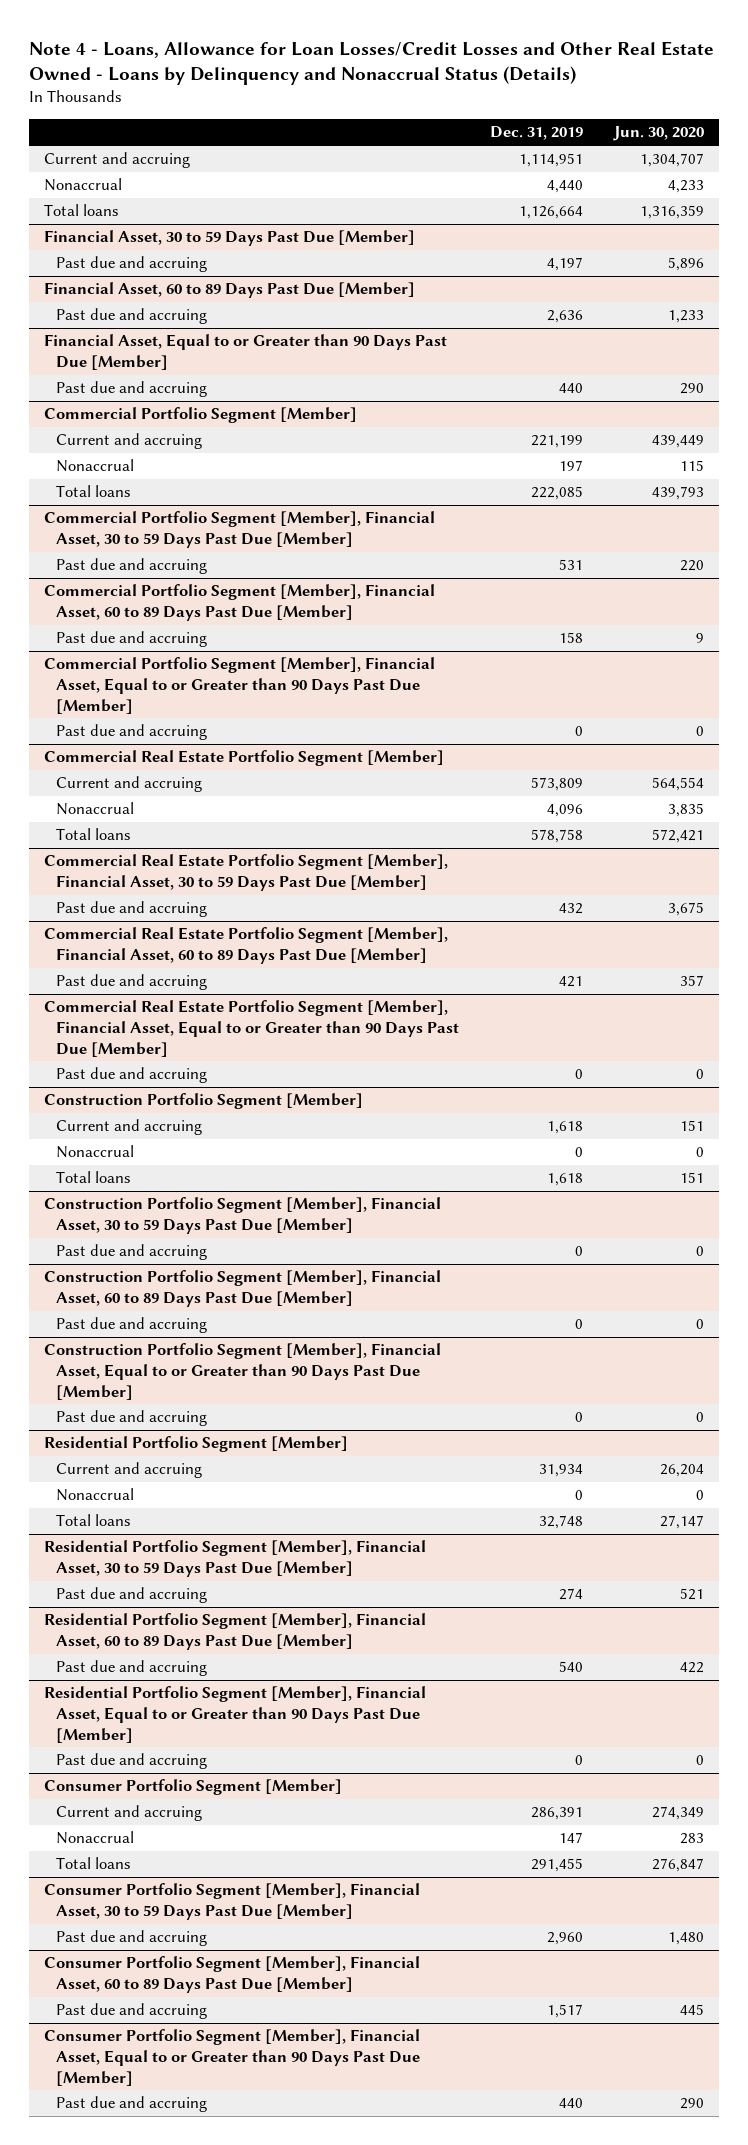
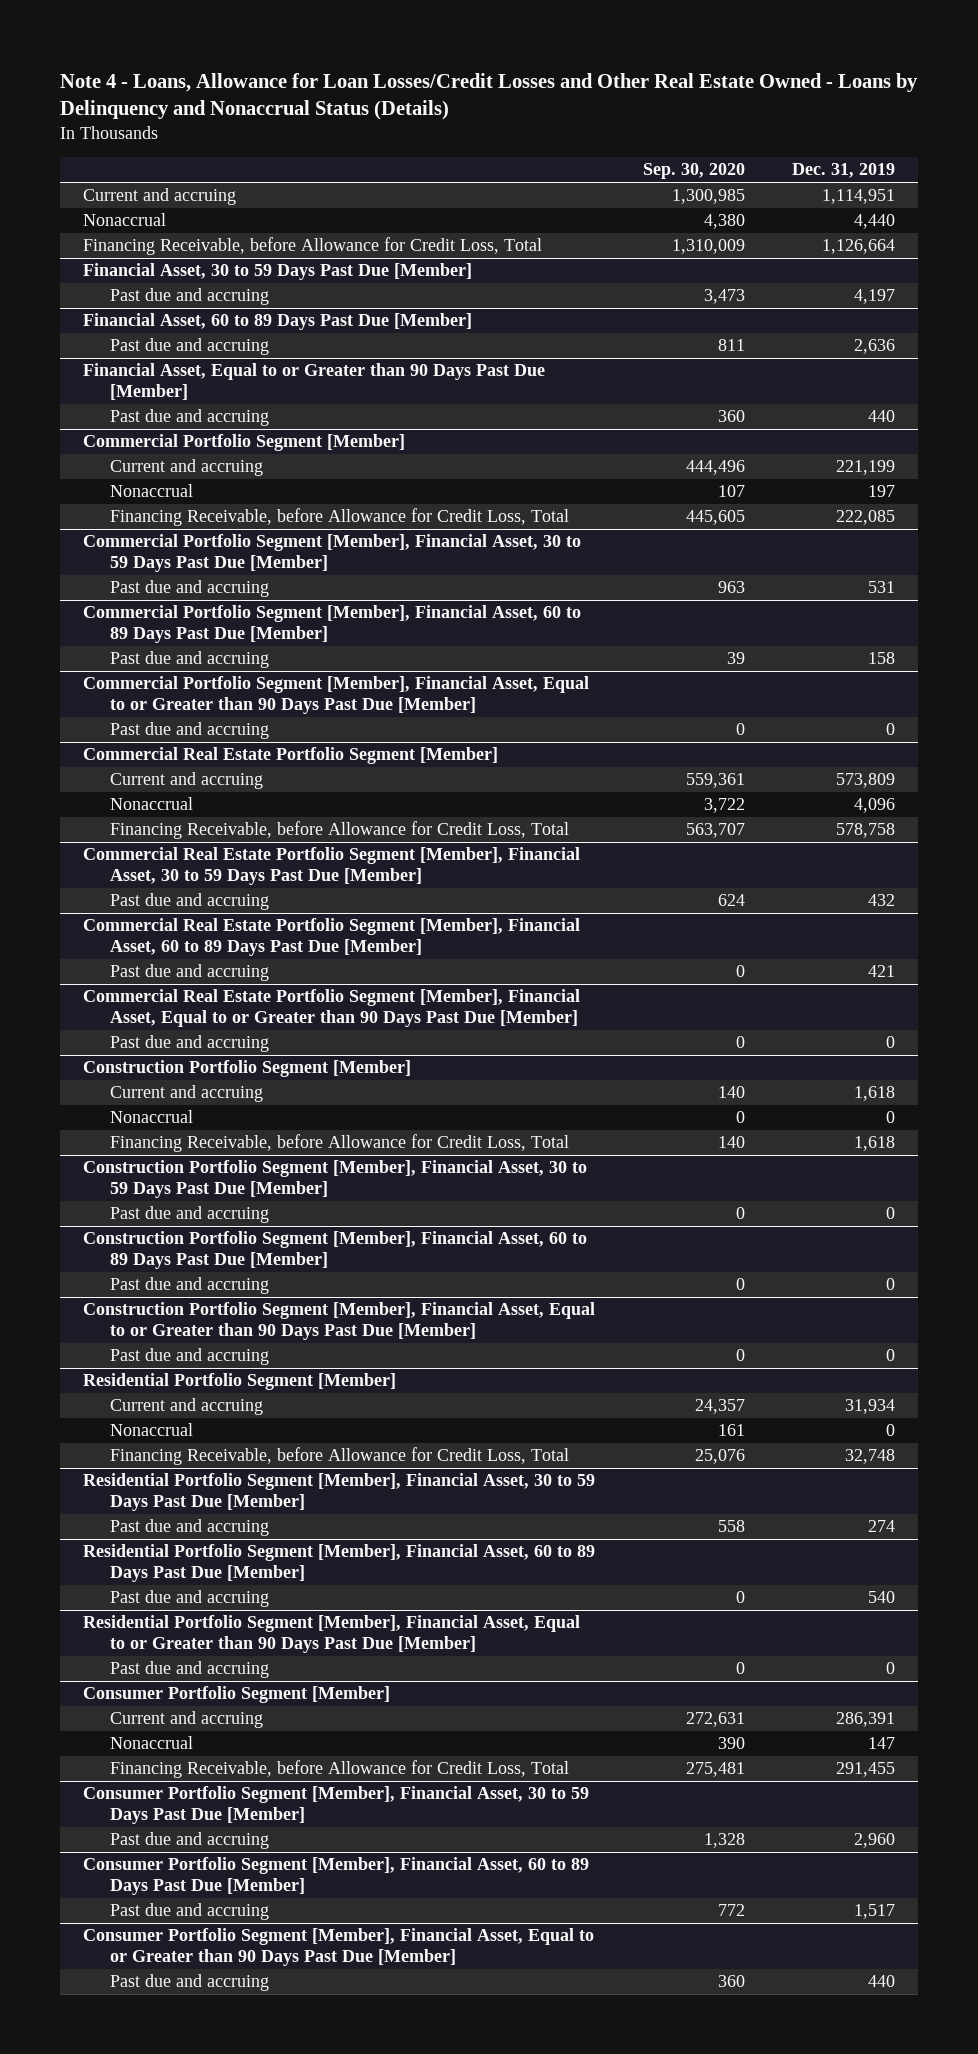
[612,126,704,142] Jun. 30, 2020 -> none
none -> [642,163,745,180] Sep. 30, 2020
[44,204,120,217] Total loans -> [83,237,543,256] Financing Receivable, before Allowance for Credit Loss, Total
[56,485,132,498] Total loans -> [109,508,569,527] Financing Receivable, before Allowance for Credit Loss, Total
[56,828,132,841] Total loans -> [109,821,569,840] Financing Receivable, before Allowance for Credit Loss, Total
[56,1171,132,1184] Total loans -> [109,1134,569,1153] Financing Receivable, before Allowance for Credit Loss, Total
[56,1514,132,1527] Total loans -> [109,1447,569,1466] Financing Receivable, before Allowance for Credit Loss, Total
[56,1857,132,1870] Total loans -> [109,1760,569,1779] Financing Receivable, before Allowance for Credit Loss, Total

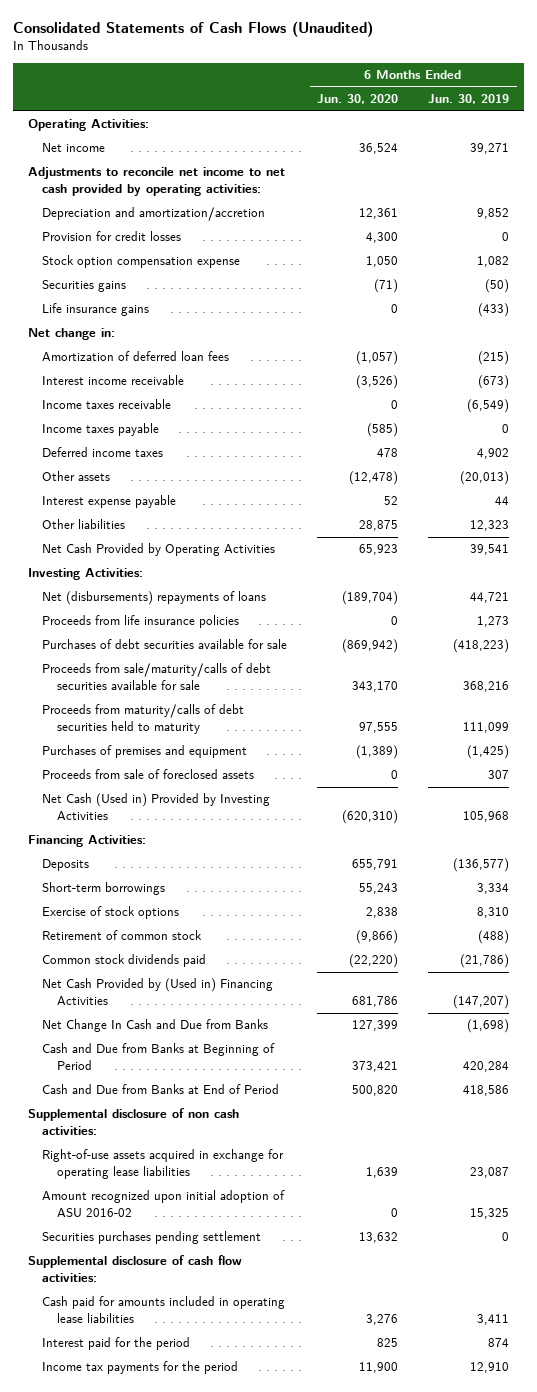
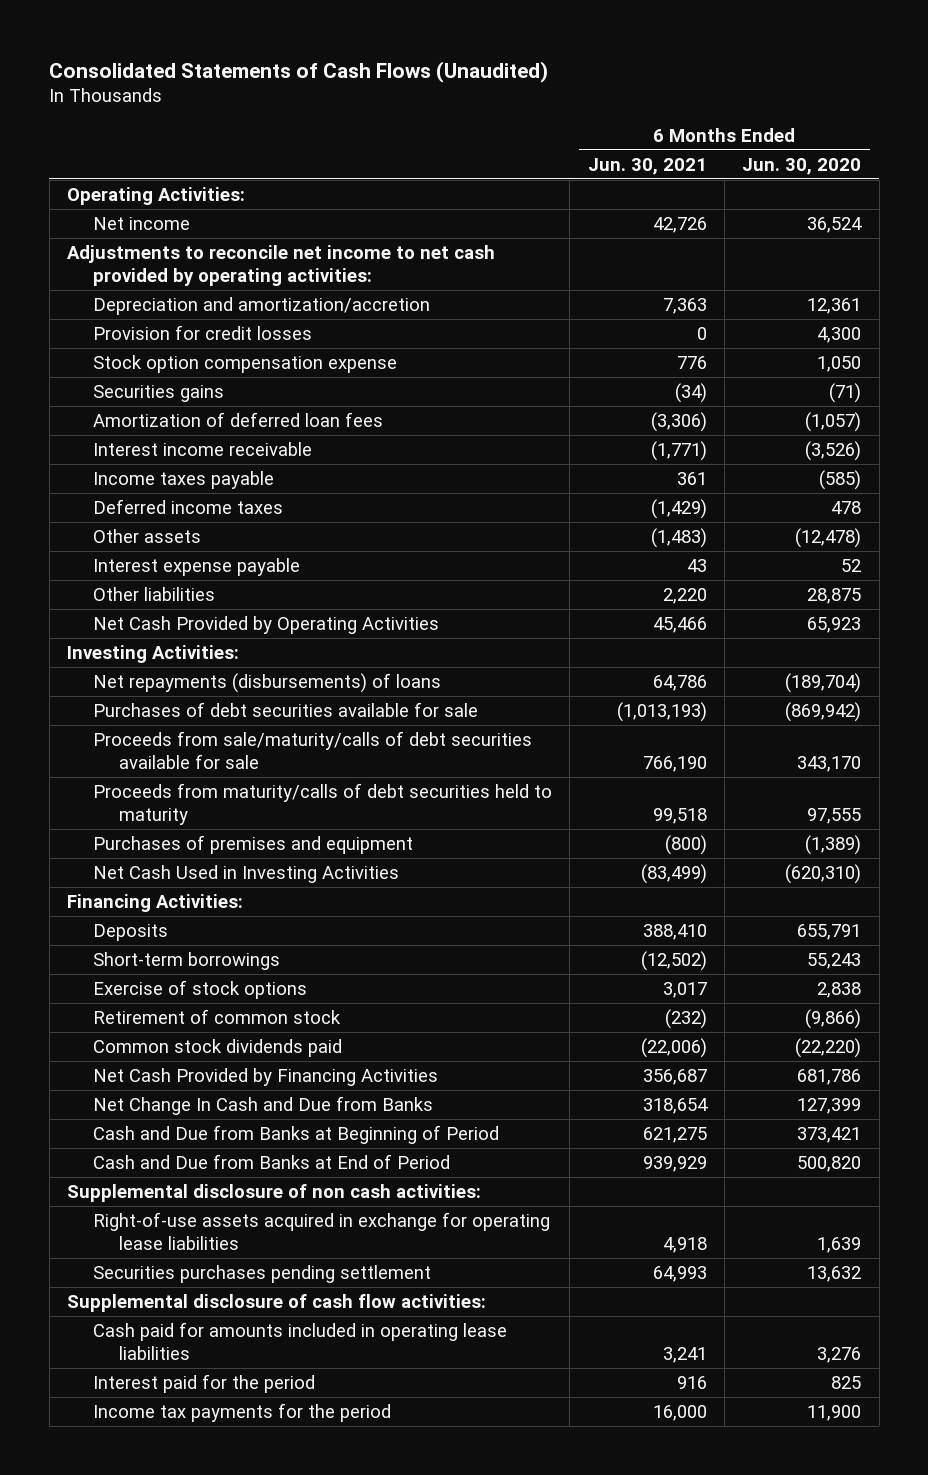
[428,94,510,105] Jun. 30, 2019 -> none
none -> [587,157,707,175] Jun. 30, 2021
[42,303,150,317] Life insurance gains -> none
[27,328,115,341] Net change in: -> none
[42,399,172,410] Income taxes receivable -> none
[42,615,240,629] Proceeds from life insurance policies -> none
[42,591,267,606] Net (disbursements) repayments of loans -> [92,672,441,693] Net repayments (disbursements) of loans
[42,769,255,780] Proceeds from sale of foreclosed assets -> none
[42,793,271,821] Net Cash (Used in) Provided by Investing Activities -> [92,864,399,883] Net Cash Used in Investing Activities
[42,978,274,1006] Net Cash Provided by (Used in) Financing Activities -> [92,1067,438,1086] Net Cash Provided by Financing Activities
[42,1190,286,1218] Amount recognized upon initial adoption of ASU 2016-02 -> none

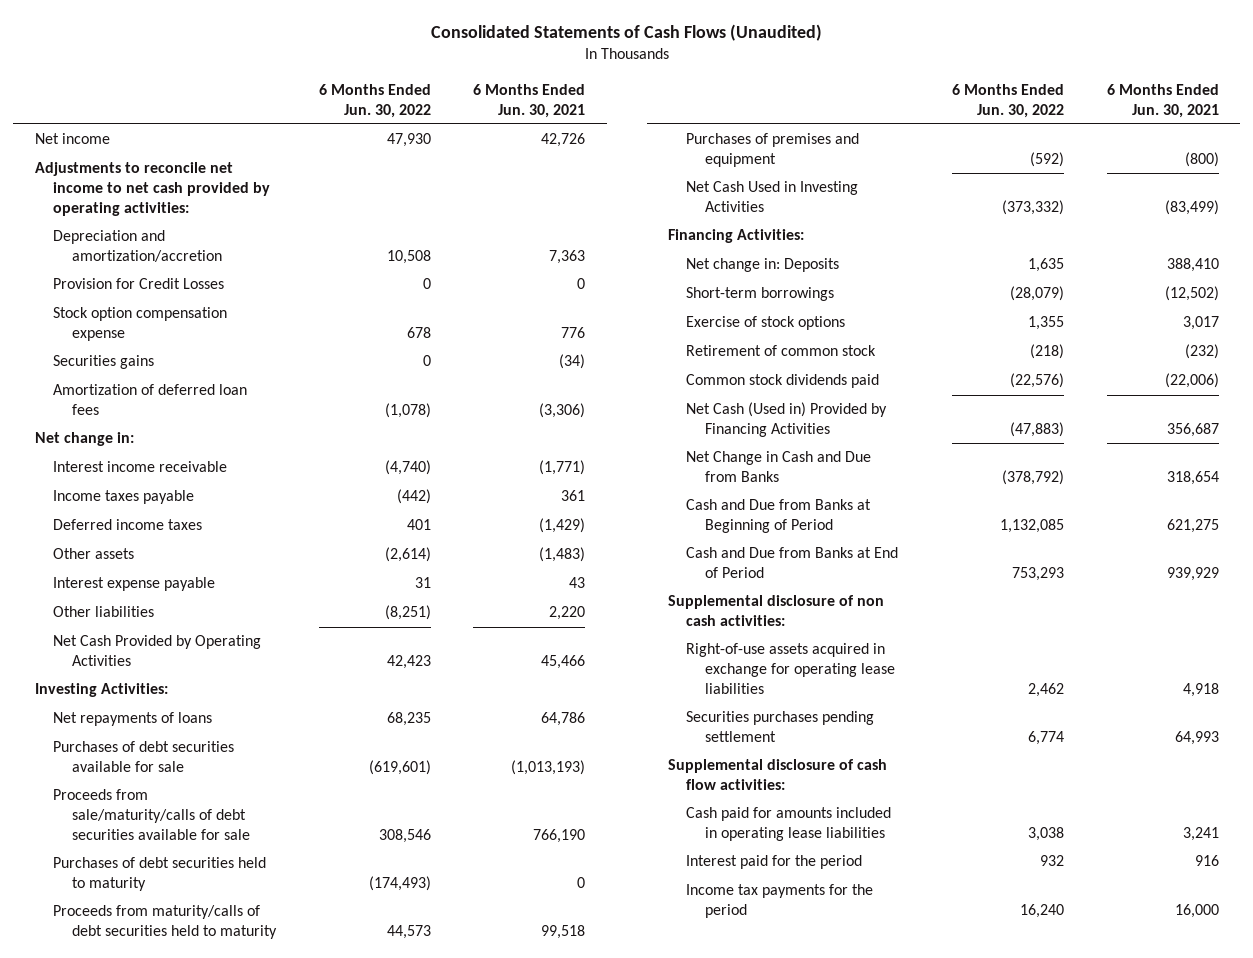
[742,157,862,175] Jun. 30, 2020 -> none
none -> [318,83,431,118] 6 Months Ended Jun. 30, 2022
[67,186,246,205] Operating Activities: -> none
[92,324,312,340] Provision for credit losses -> [53,278,225,290] Provision for Credit Losses
none -> [34,432,134,447] Net change in:
[92,672,441,693] Net repayments (disbursements) of loans -> [53,712,213,727] Net repayments of loans
none -> [53,857,267,892] Purchases of debt securities held to maturity
[92,923,168,941] Deposits -> [686,258,840,273] Net change in: Deposits
[92,1067,438,1086] Net Cash Provided by Financing Activities -> [686,402,888,438] Net Cash (Used in) Provided by Financing Activities
[92,1095,433,1115] Net Change In Cash and Due from Banks -> [686,451,872,483] Net Change in Cash and Due from Banks

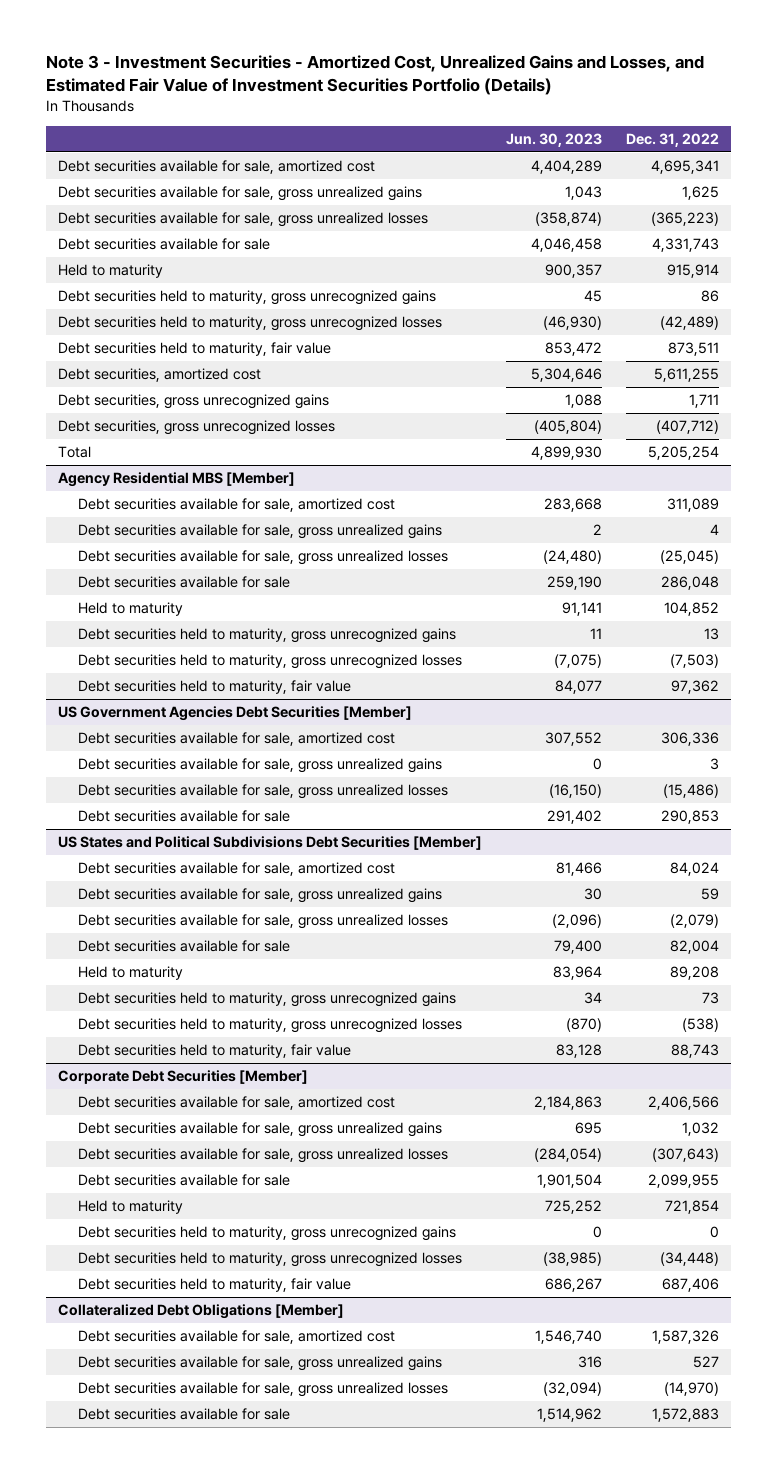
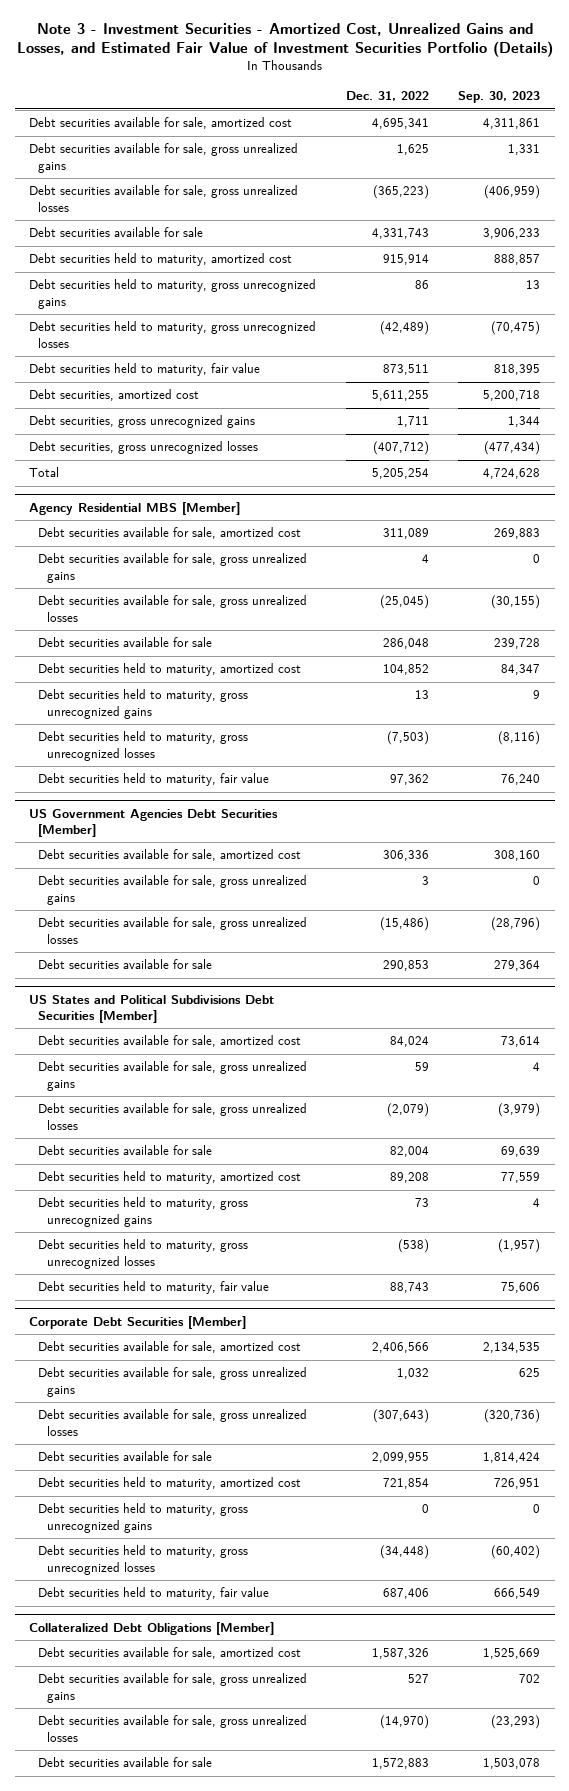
[505,132,602,147] Jun. 30, 2023 -> none
none -> [458,91,541,104] Sep. 30, 2023
[57,264,163,279] Held to maturity -> [29,253,293,267] Debt securities held to maturity, amortized cost
[78,602,184,617] Held to maturity -> [38,663,302,677] Debt securities held to maturity, amortized cost
[78,966,184,981] Held to maturity -> [38,1171,302,1185] Debt securities held to maturity, amortized cost
[78,1200,184,1215] Held to maturity -> [38,1477,302,1491] Debt securities held to maturity, amortized cost

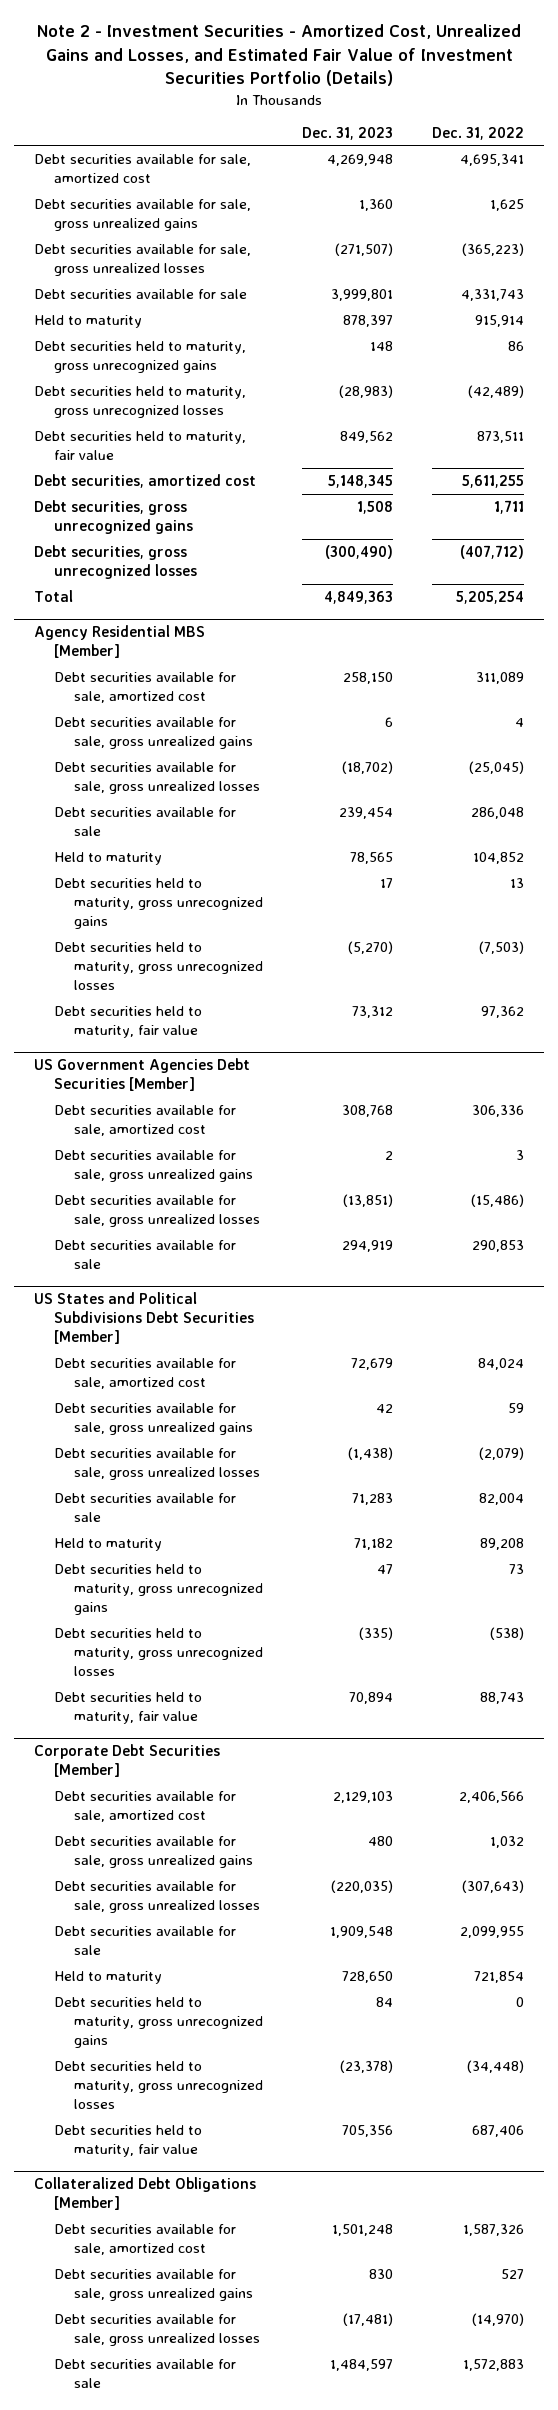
[16,22,553,58] Note 3 - Investment Securities - Amortized Cost, Unrealized Gains and Losses, and Estimated Fair Value of Investment Securities Portfolio (Details) -> [37,24,522,87] Note 2 - Investment Securities - Amortized Cost, Unrealized Gains and Losses, and Estimated Fair Value of Investment Securities Portfolio (Details)
[458,91,541,104] Sep. 30, 2023 -> none
none -> [302,126,394,140] Dec. 31, 2023
[29,253,293,267] Debt securities held to maturity, amortized cost -> [33,315,142,329] Held to maturity
[38,663,302,677] Debt securities held to maturity, amortized cost -> [53,852,162,866] Held to maturity
[38,1171,302,1185] Debt securities held to maturity, amortized cost -> [53,1538,162,1552] Held to maturity
[38,1477,302,1491] Debt securities held to maturity, amortized cost -> [53,1971,162,1985] Held to maturity

